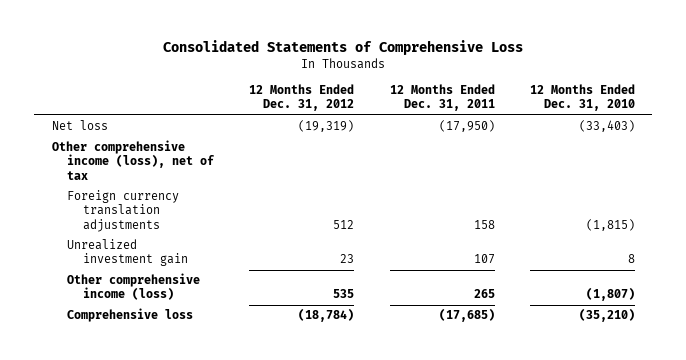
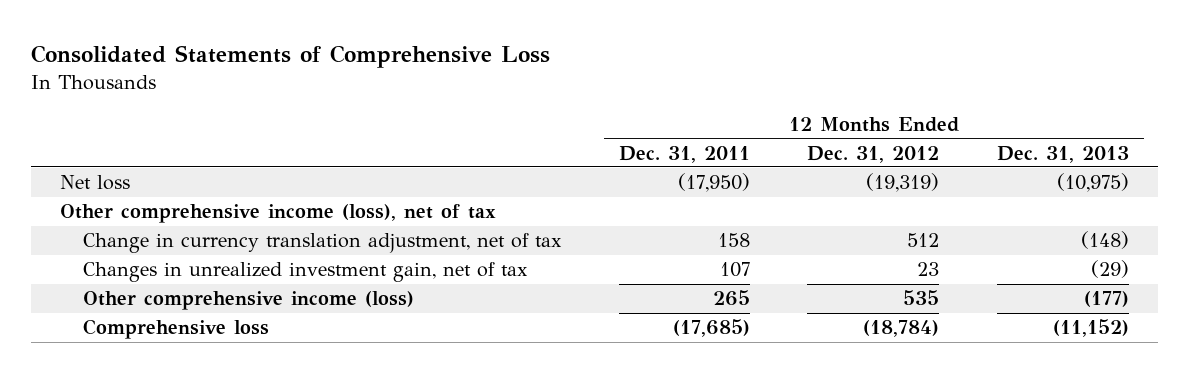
[529,84,635,112] 12 Months Ended Dec. 31, 2010 -> none
none -> [997,145,1130,163] Dec. 31, 2013
[67,190,180,232] Foreign currency translation adjustments -> [82,233,562,254] Change in currency translation adjustment, net of tax
[67,239,188,267] Unrealized investment gain -> [82,262,528,283] Changes in unrealized investment gain, net of tax

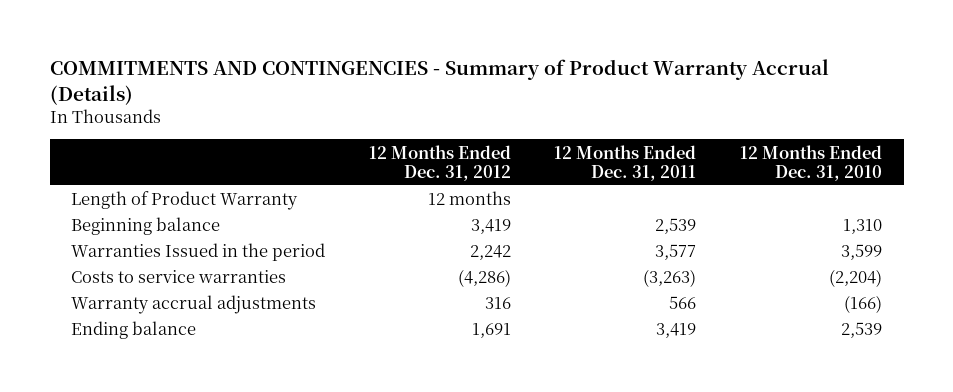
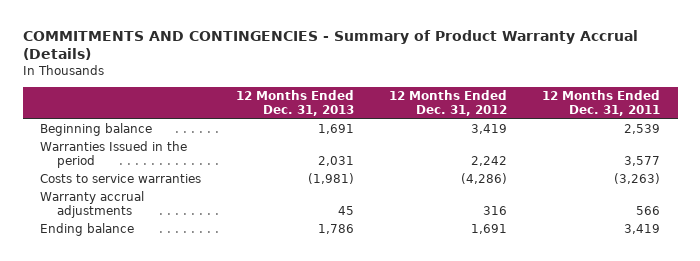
[739,144,882,181] 12 Months Ended Dec. 31, 2010 -> none
none -> [236,90,355,116] 12 Months Ended Dec. 31, 2013
[71,191,299,211] Length of Product Warranty -> none

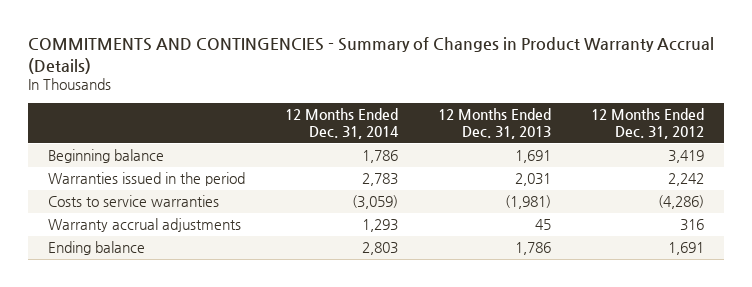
[22,29,638,61] COMMITMENTS AND CONTINGENCIES - Summary of Product Warranty Accrual (Details) -> [27,37,714,74] COMMITMENTS AND CONTINGENCIES - Summary of Changes in Product Warranty Accrual (Details)
[542,90,661,116] 12 Months Ended Dec. 31, 2011 -> none
none -> [284,107,399,140] 12 Months Ended Dec. 31, 2014
[40,141,188,169] Warranties Issued in the period -> [47,172,245,187] Warranties issued in the period

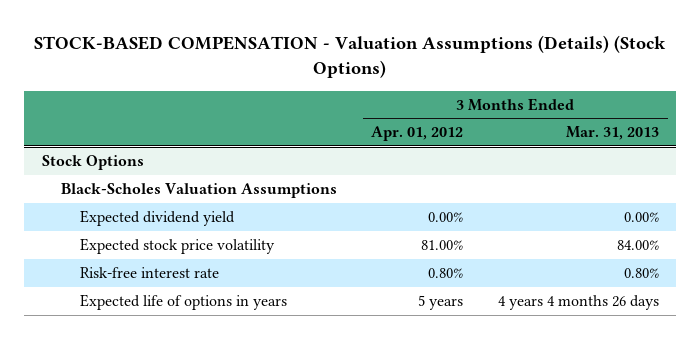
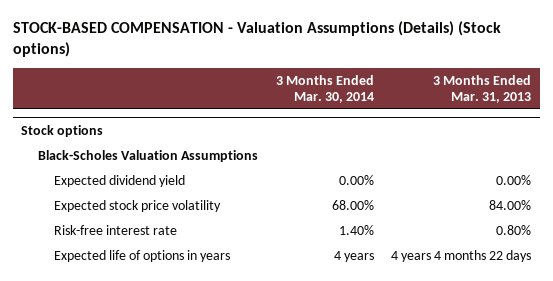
[34,35,667,79] STOCK-BASED COMPENSATION - Valuation Assumptions (Details) (Stock Options) -> [12,21,501,58] STOCK-BASED COMPENSATION - Valuation Assumptions (Details) (Stock options)
[371,126,464,142] Apr. 01, 2012 -> none
none -> [275,74,374,103] 3 Months Ended Mar. 30, 2014
[41,155,144,171] Stock Options -> [21,124,104,137] Stock options
[497,295,659,311] 4 years 4 months 26 days -> [391,249,532,262] 4 years 4 months 22 days

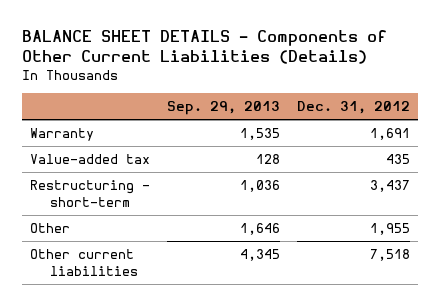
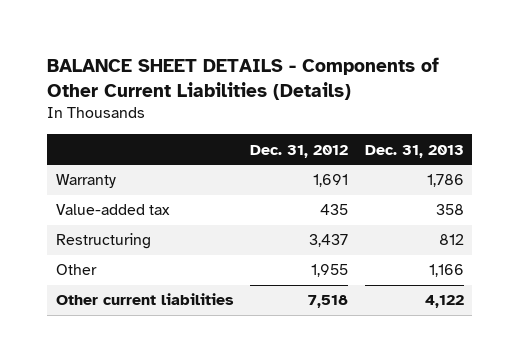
[167,101,281,116] Sep. 29, 2013 -> none
none -> [365,144,465,158] Dec. 31, 2013
[30,180,151,207] Restructuring - short-term -> [55,233,151,250] Restructuring

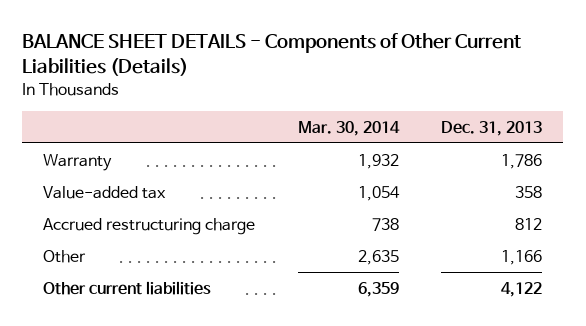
[250,144,349,158] Dec. 31, 2012 -> none
none -> [297,120,400,136] Mar. 30, 2014
[55,233,151,250] Restructuring -> [43,217,256,235] Accrued restructuring charge

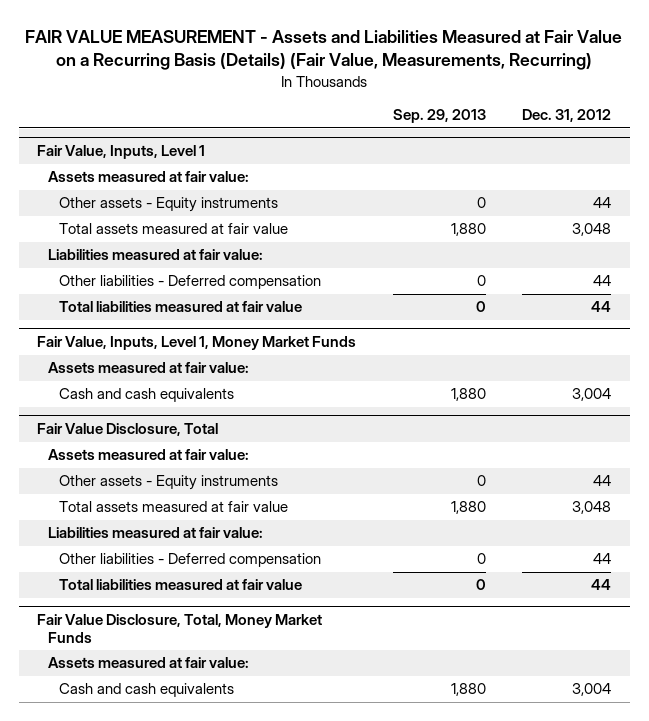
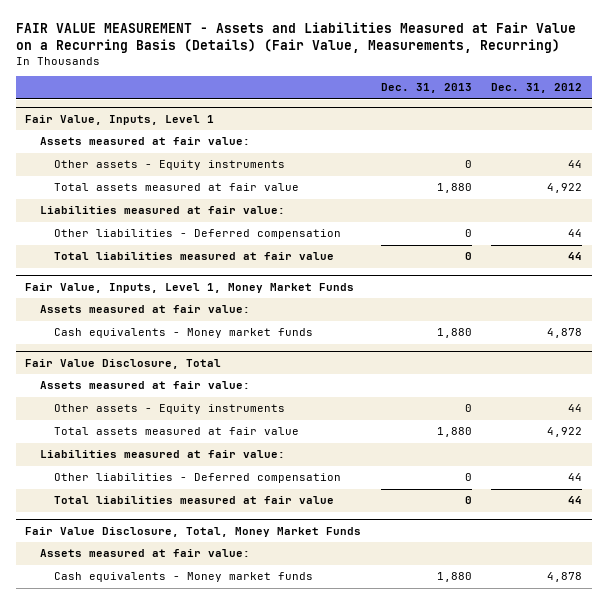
[392,109,486,124] Sep. 29, 2013 -> none
none -> [380,83,472,94] Dec. 31, 2013
[572,223,612,237] 3,048 -> [547,183,583,194] 4,922
[59,388,235,403] Cash and cash equivalents -> [54,328,314,339] Cash equivalents - Money market funds
[572,388,612,402] 3,004 -> [547,328,583,339] 4,878
[572,501,612,515] 3,048 -> [547,427,583,438] 4,922
[59,683,235,698] Cash and cash equivalents -> [54,572,314,583] Cash equivalents - Money market funds
[572,683,612,697] 3,004 -> [547,572,583,583] 4,878

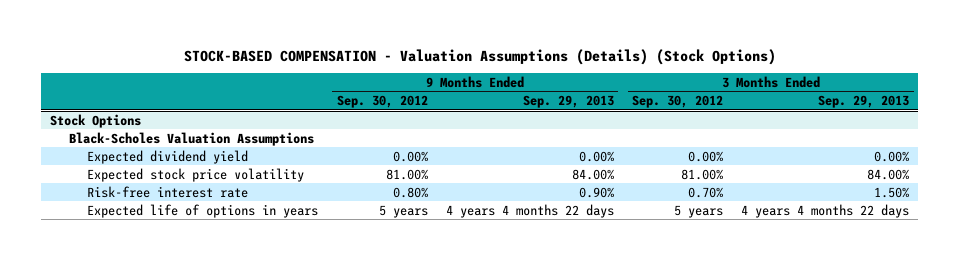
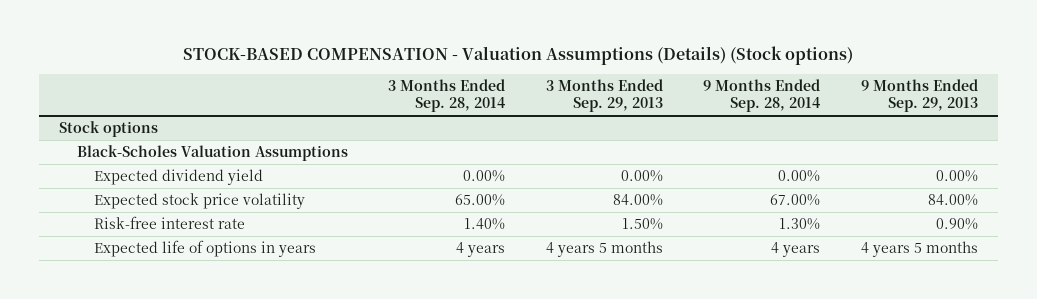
[183,48,776,65] STOCK-BASED COMPENSATION - Valuation Assumptions (Details) (Stock Options) -> [183,46,854,66] STOCK-BASED COMPENSATION - Valuation Assumptions (Details) (Stock options)
[336,95,428,109] Sep. 30, 2012 -> none
[632,95,724,109] Sep. 30, 2012 -> none
none -> [388,78,506,113] 3 Months Ended Sep. 28, 2014
none -> [703,78,821,113] 9 Months Ended Sep. 28, 2014
[49,113,141,128] Stock Options -> [58,121,158,138] Stock options
[445,203,614,218] 4 years 4 months 22 days -> [860,241,978,258] 4 years 5 months
[741,203,910,218] 4 years 4 months 22 days -> [545,241,663,258] 4 years 5 months

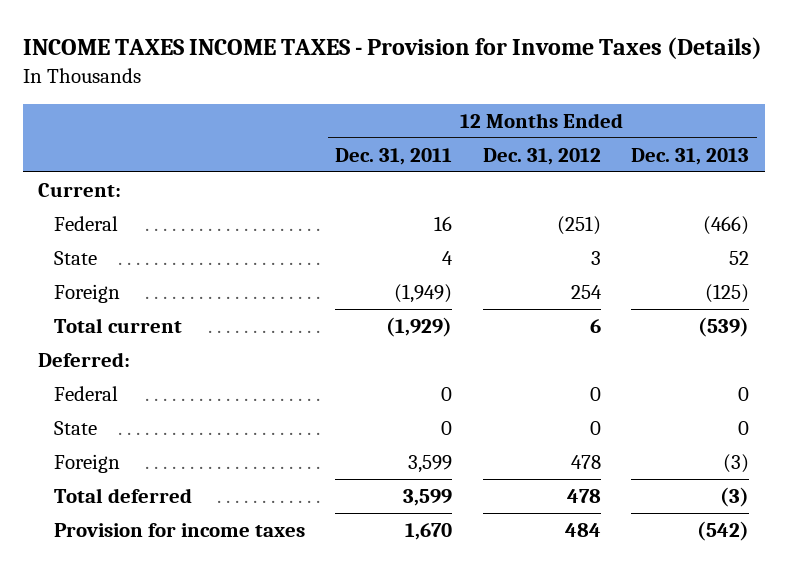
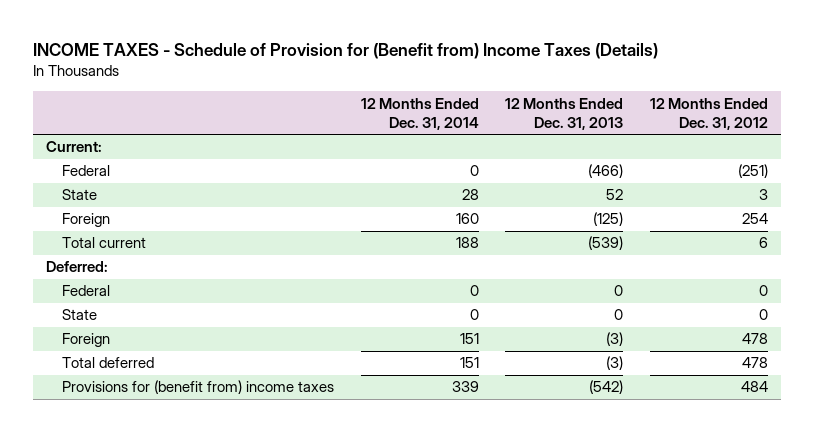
[23,37,763,60] INCOME TAXES INCOME TAXES - Provision for Invome Taxes (Details) -> [32,43,658,60] INCOME TAXES - Schedule of Provision for (Benefit from) Income Taxes (Details)
[335,147,453,165] Dec. 31, 2011 -> none
none -> [360,97,479,130] 12 Months Ended Dec. 31, 2014
[53,522,305,537] Provision for income taxes -> [61,380,334,395] Provisions for (benefit from) income taxes

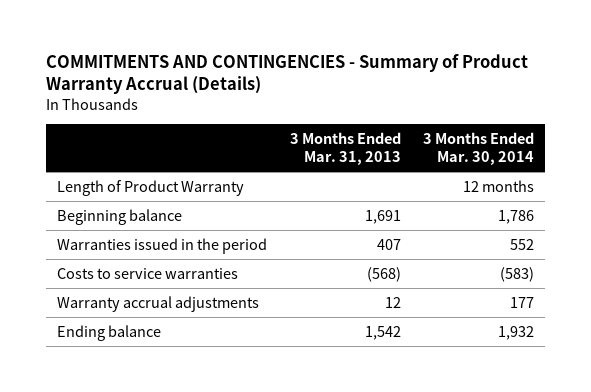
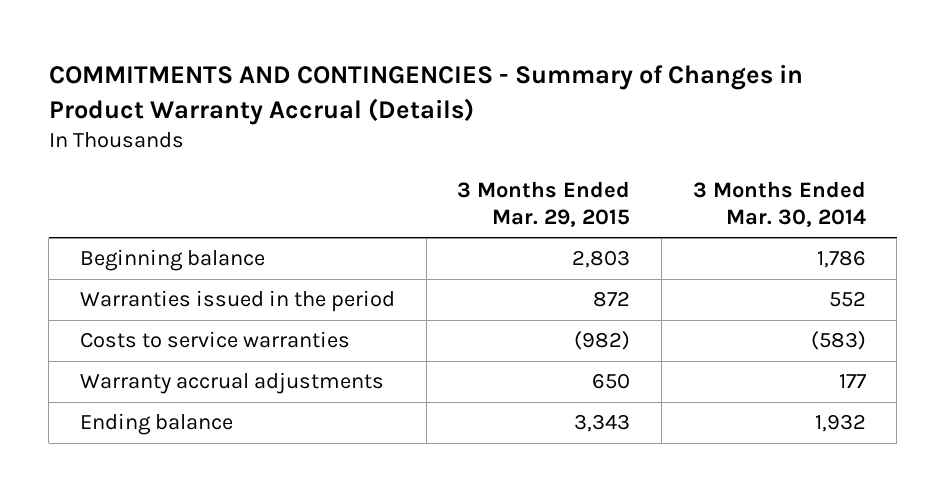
[45,54,528,95] COMMITMENTS AND CONTINGENCIES - Summary of Product Warranty Accrual (Details) -> [48,64,803,125] COMMITMENTS AND CONTINGENCIES - Summary of Changes in Product Warranty Accrual (Details)
[289,131,401,166] 3 Months Ended Mar. 31, 2013 -> none
none -> [457,180,631,227] 3 Months Ended Mar. 29, 2015
[57,179,245,196] Length of Product Warranty -> none

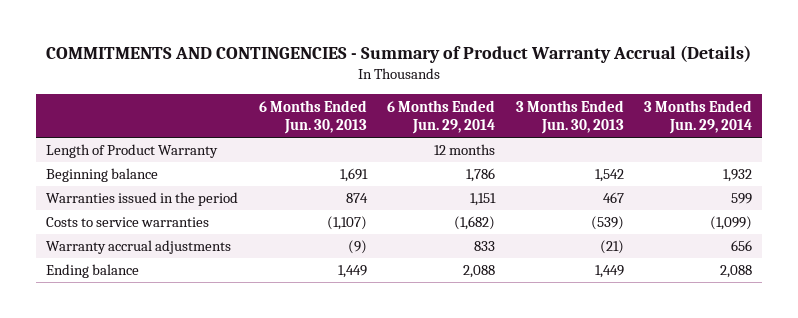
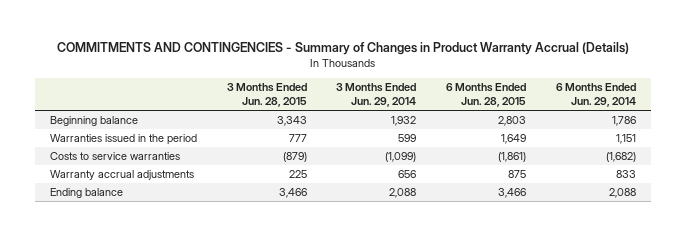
[46,45,752,64] COMMITMENTS AND CONTINGENCIES - Summary of Product Warranty Accrual (Details) -> [56,42,629,56] COMMITMENTS AND CONTINGENCIES - Summary of Changes in Product Warranty Accrual (Details)
[258,99,367,135] 6 Months Ended Jun. 30, 2013 -> none
[515,99,624,135] 3 Months Ended Jun. 30, 2013 -> none
none -> [226,83,307,107] 3 Months Ended Jun. 28, 2015
none -> [446,83,527,107] 6 Months Ended Jun. 28, 2015
[46,144,219,159] Length of Product Warranty -> none

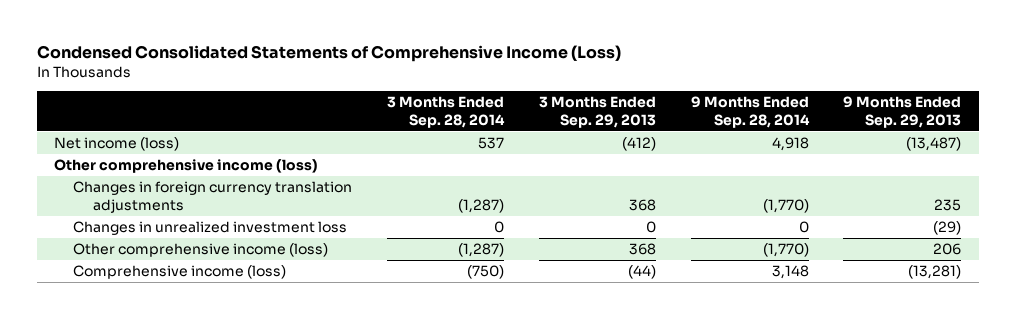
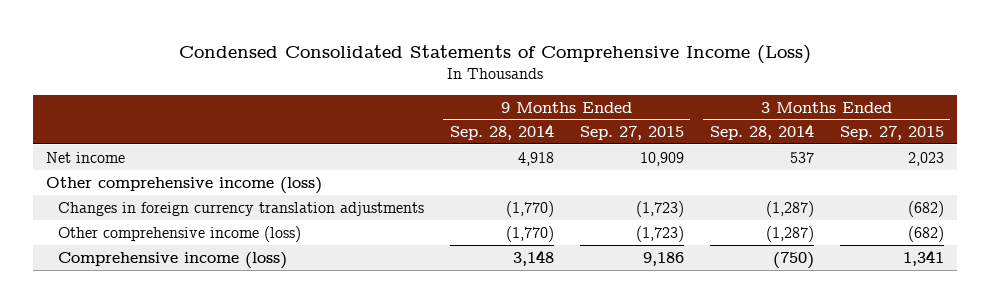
[538,95,656,128] 3 Months Ended Sep. 29, 2013 -> none
[843,95,962,128] 9 Months Ended Sep. 29, 2013 -> none
none -> [579,126,684,141] Sep. 27, 2015
none -> [839,126,944,141] Sep. 27, 2015
[54,137,180,152] Net income (loss) -> [46,151,126,163] Net income
[73,221,348,236] Changes in unrealized investment loss -> none

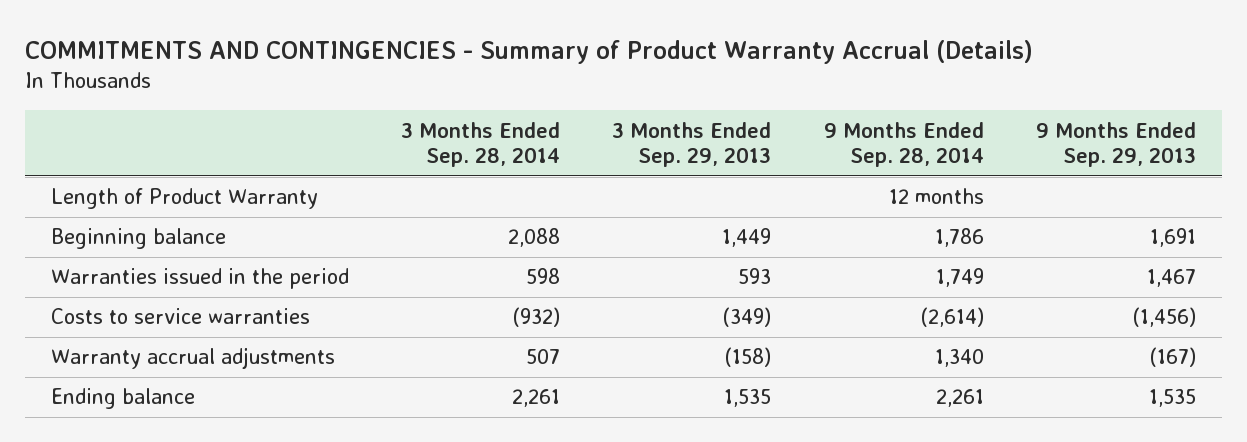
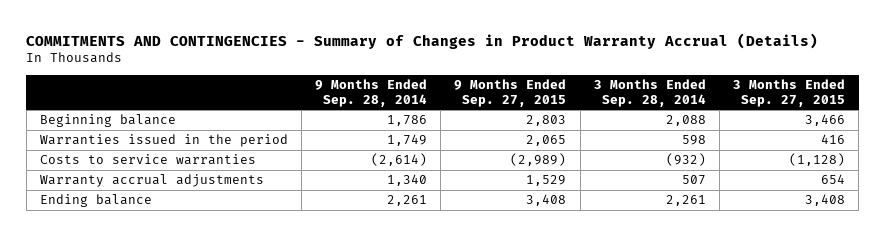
[24,39,1033,64] COMMITMENTS AND CONTINGENCIES - Summary of Product Warranty Accrual (Details) -> [26,32,819,49] COMMITMENTS AND CONTINGENCIES - Summary of Changes in Product Warranty Accrual (Details)
[612,121,772,167] 3 Months Ended Sep. 29, 2013 -> none
[1036,121,1197,167] 9 Months Ended Sep. 29, 2013 -> none
none -> [454,78,567,108] 9 Months Ended Sep. 27, 2015
none -> [732,78,845,108] 3 Months Ended Sep. 27, 2015
[50,188,318,210] Length of Product Warranty -> none

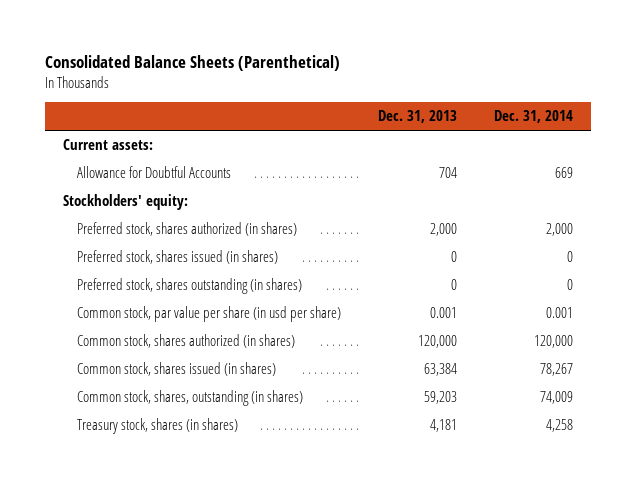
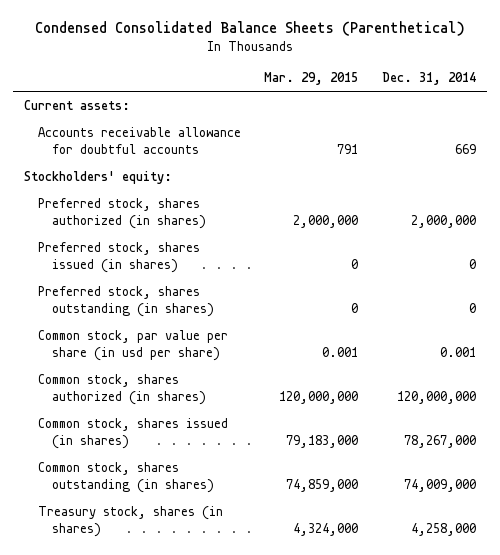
[44,54,340,71] Consolidated Balance Sheets (Parenthetical) -> [34,21,465,37] Condensed Consolidated Balance Sheets (Parenthetical)
[377,110,457,124] Dec. 31, 2013 -> none
none -> [264,72,359,86] Mar. 29, 2015
[76,166,231,179] Allowance for Doubtful Accounts -> [37,127,241,155] Accounts receivable allowance for doubtful accounts
[545,223,573,237] 2,000 -> [410,215,476,229] 2,000,000
[533,335,573,349] 120,000 -> [396,391,476,405] 120,000,000
[539,363,573,377] 78,267 -> [403,435,476,449] 78,267,000
[76,390,303,407] Common stock, shares, outstanding (in shares) -> [37,462,214,494] Common stock, shares outstanding (in shares)
[539,391,573,405] 74,009 -> [403,479,476,493] 74,009,000
[545,419,573,433] 4,258 -> [410,523,476,537] 4,258,000

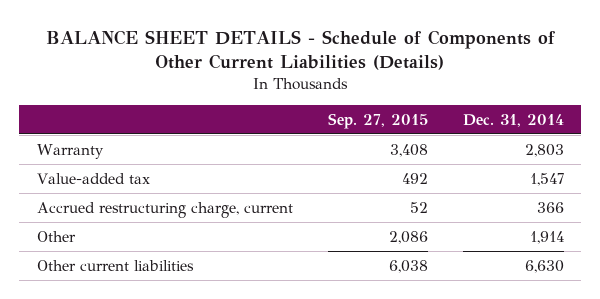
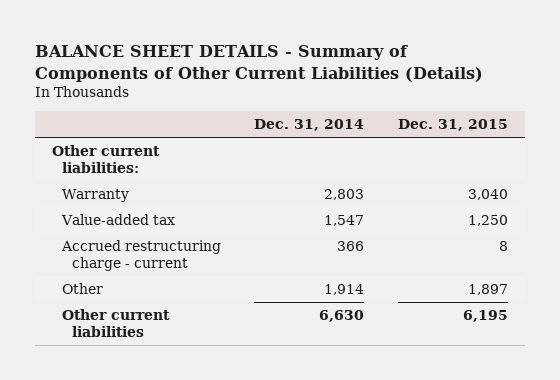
[46,29,557,70] BALANCE SHEET DETAILS - Schedule of Components of Other Current Liabilities (Details) -> [35,44,484,82] BALANCE SHEET DETAILS - Summary of Components of Other Current Liabilities (Details)
[327,112,428,129] Sep. 27, 2015 -> none
none -> [397,119,508,132] Dec. 31, 2015
none -> [52,145,161,174] Other current liabilities:
[36,201,293,218] Accrued restructuring charge, current -> [61,240,222,272] Accrued restructuring charge - current

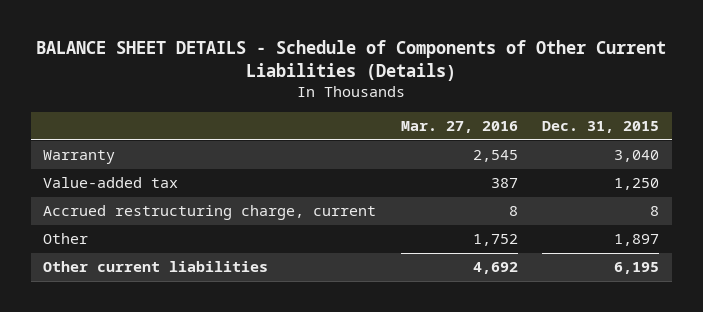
[35,44,484,82] BALANCE SHEET DETAILS - Summary of Components of Other Current Liabilities (Details) -> [36,39,667,82] BALANCE SHEET DETAILS - Schedule of Components of Other Current Liabilities (Details)
[254,119,365,132] Dec. 31, 2014 -> none
none -> [400,121,518,134] Mar. 27, 2016
[52,145,161,174] Other current liabilities: -> none
[61,240,222,272] Accrued restructuring charge - current -> [43,205,377,221] Accrued restructuring charge, current

